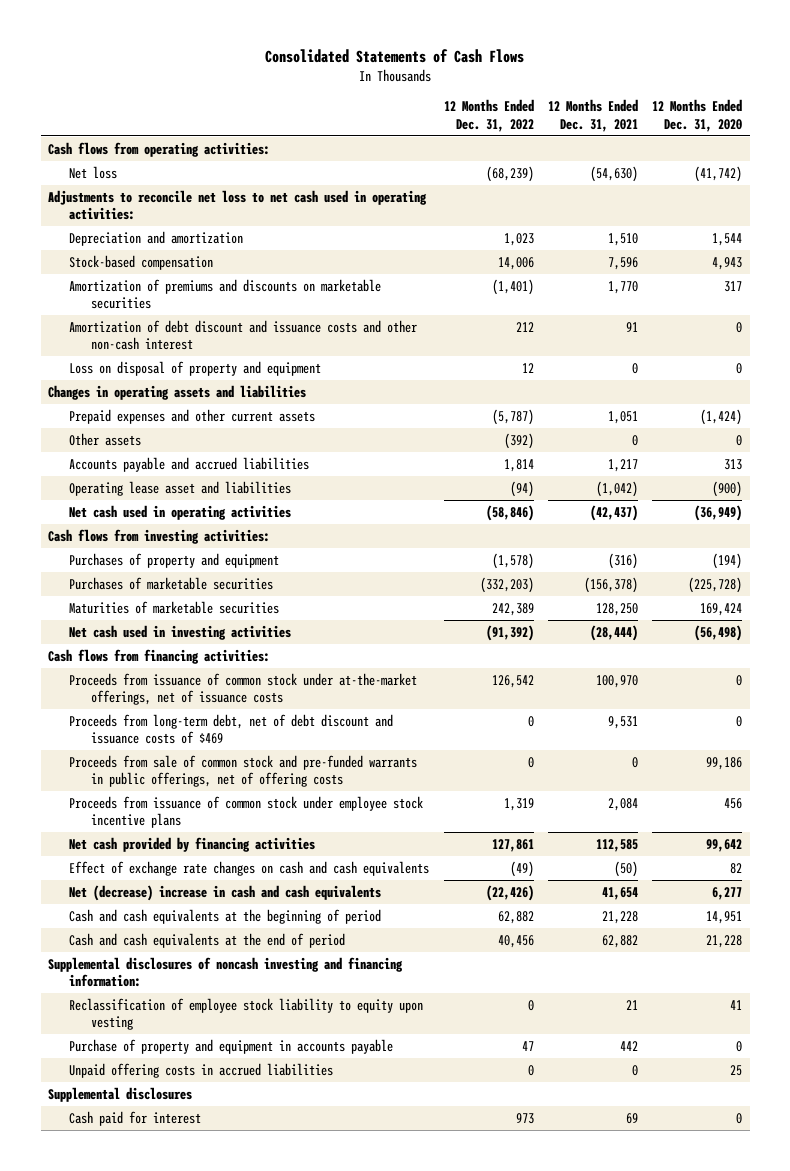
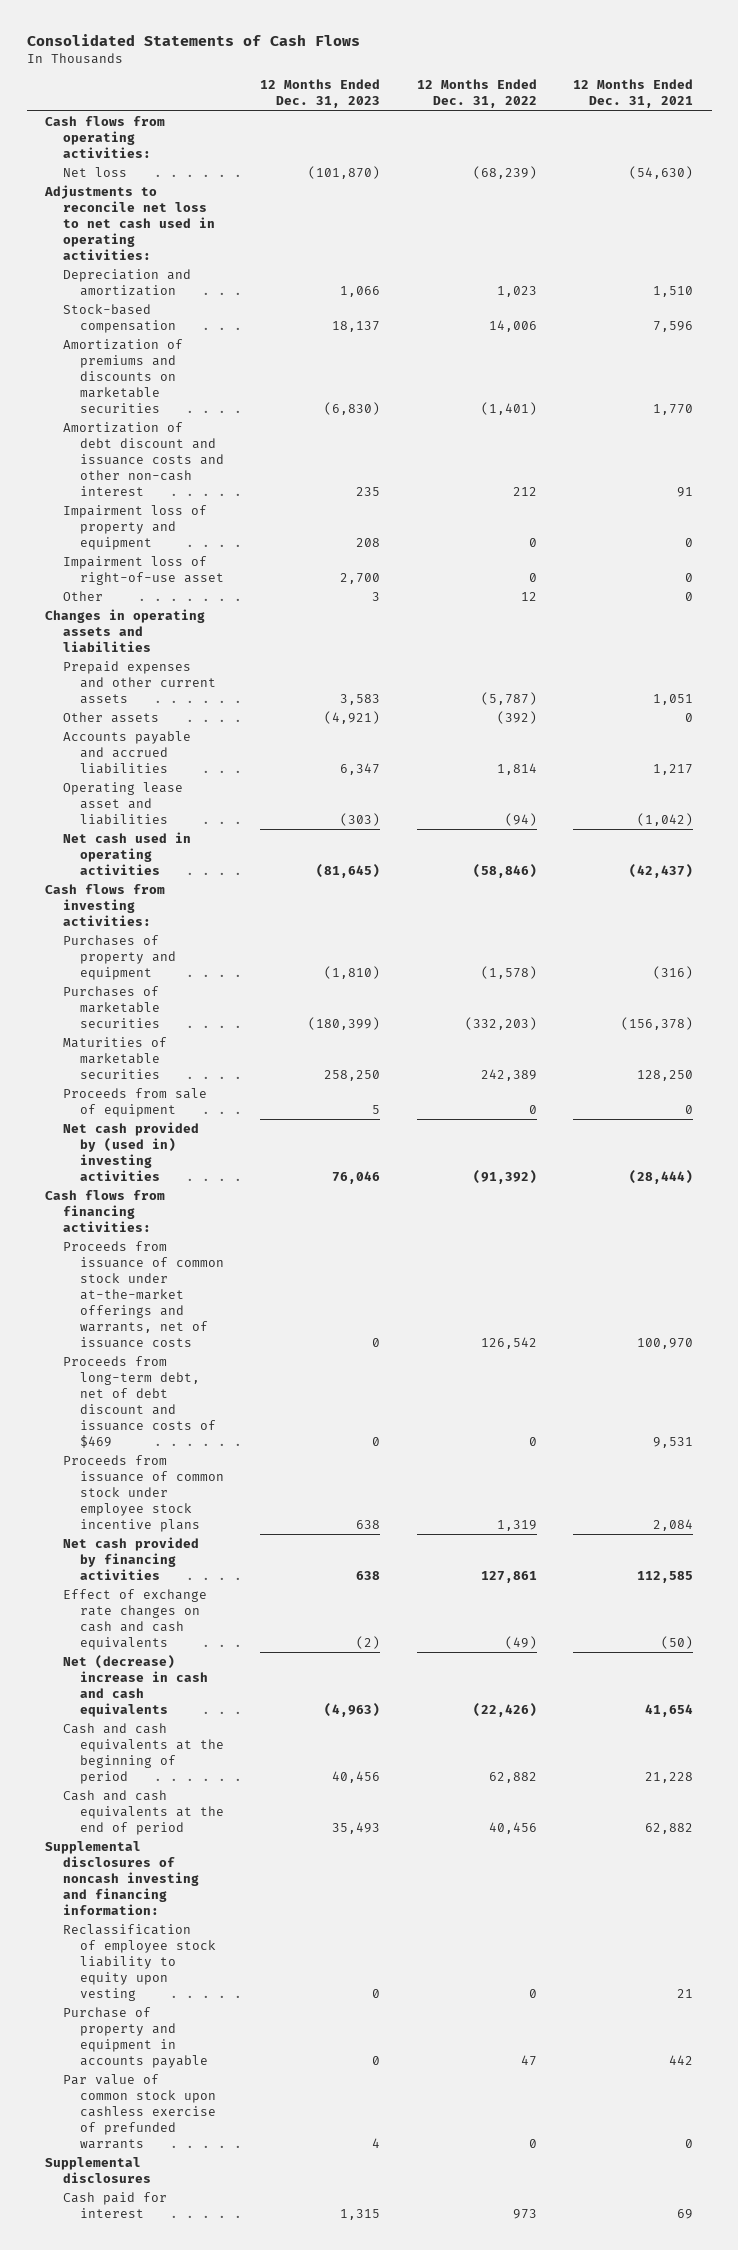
[652,99,743,132] 12 Months Ended Dec. 31, 2020 -> none
none -> [260,79,381,109] 12 Months Ended Dec. 31, 2023
none -> [62,505,207,551] Impairment loss of property and equipment
none -> [62,556,225,586] Impairment loss of right-of-use asset
[69,360,322,376] Loss on disposal of property and equipment -> [62,591,103,602] Other
none -> [62,1088,207,1118] Proceeds from sale of equipment
[69,624,292,640] Net cash used in investing activities -> [62,1122,199,1182] Net cash provided by (used in) investing activities
[69,672,418,706] Proceeds from issuance of common stock under at-the-market offerings, net of issuance costs -> [62,1241,225,1349] Proceeds from issuance of common stock under at-the-market offerings and warrants, net of issuance costs
[69,754,418,788] Proceeds from sale of common stock and pre-funded warrants in public offerings, net of offering costs -> none
[69,1062,334,1078] Unpaid offering costs in accrued liabilities -> none
none -> [62,2074,217,2150] Par value of common stock upon cashless exercise of prefunded warrants

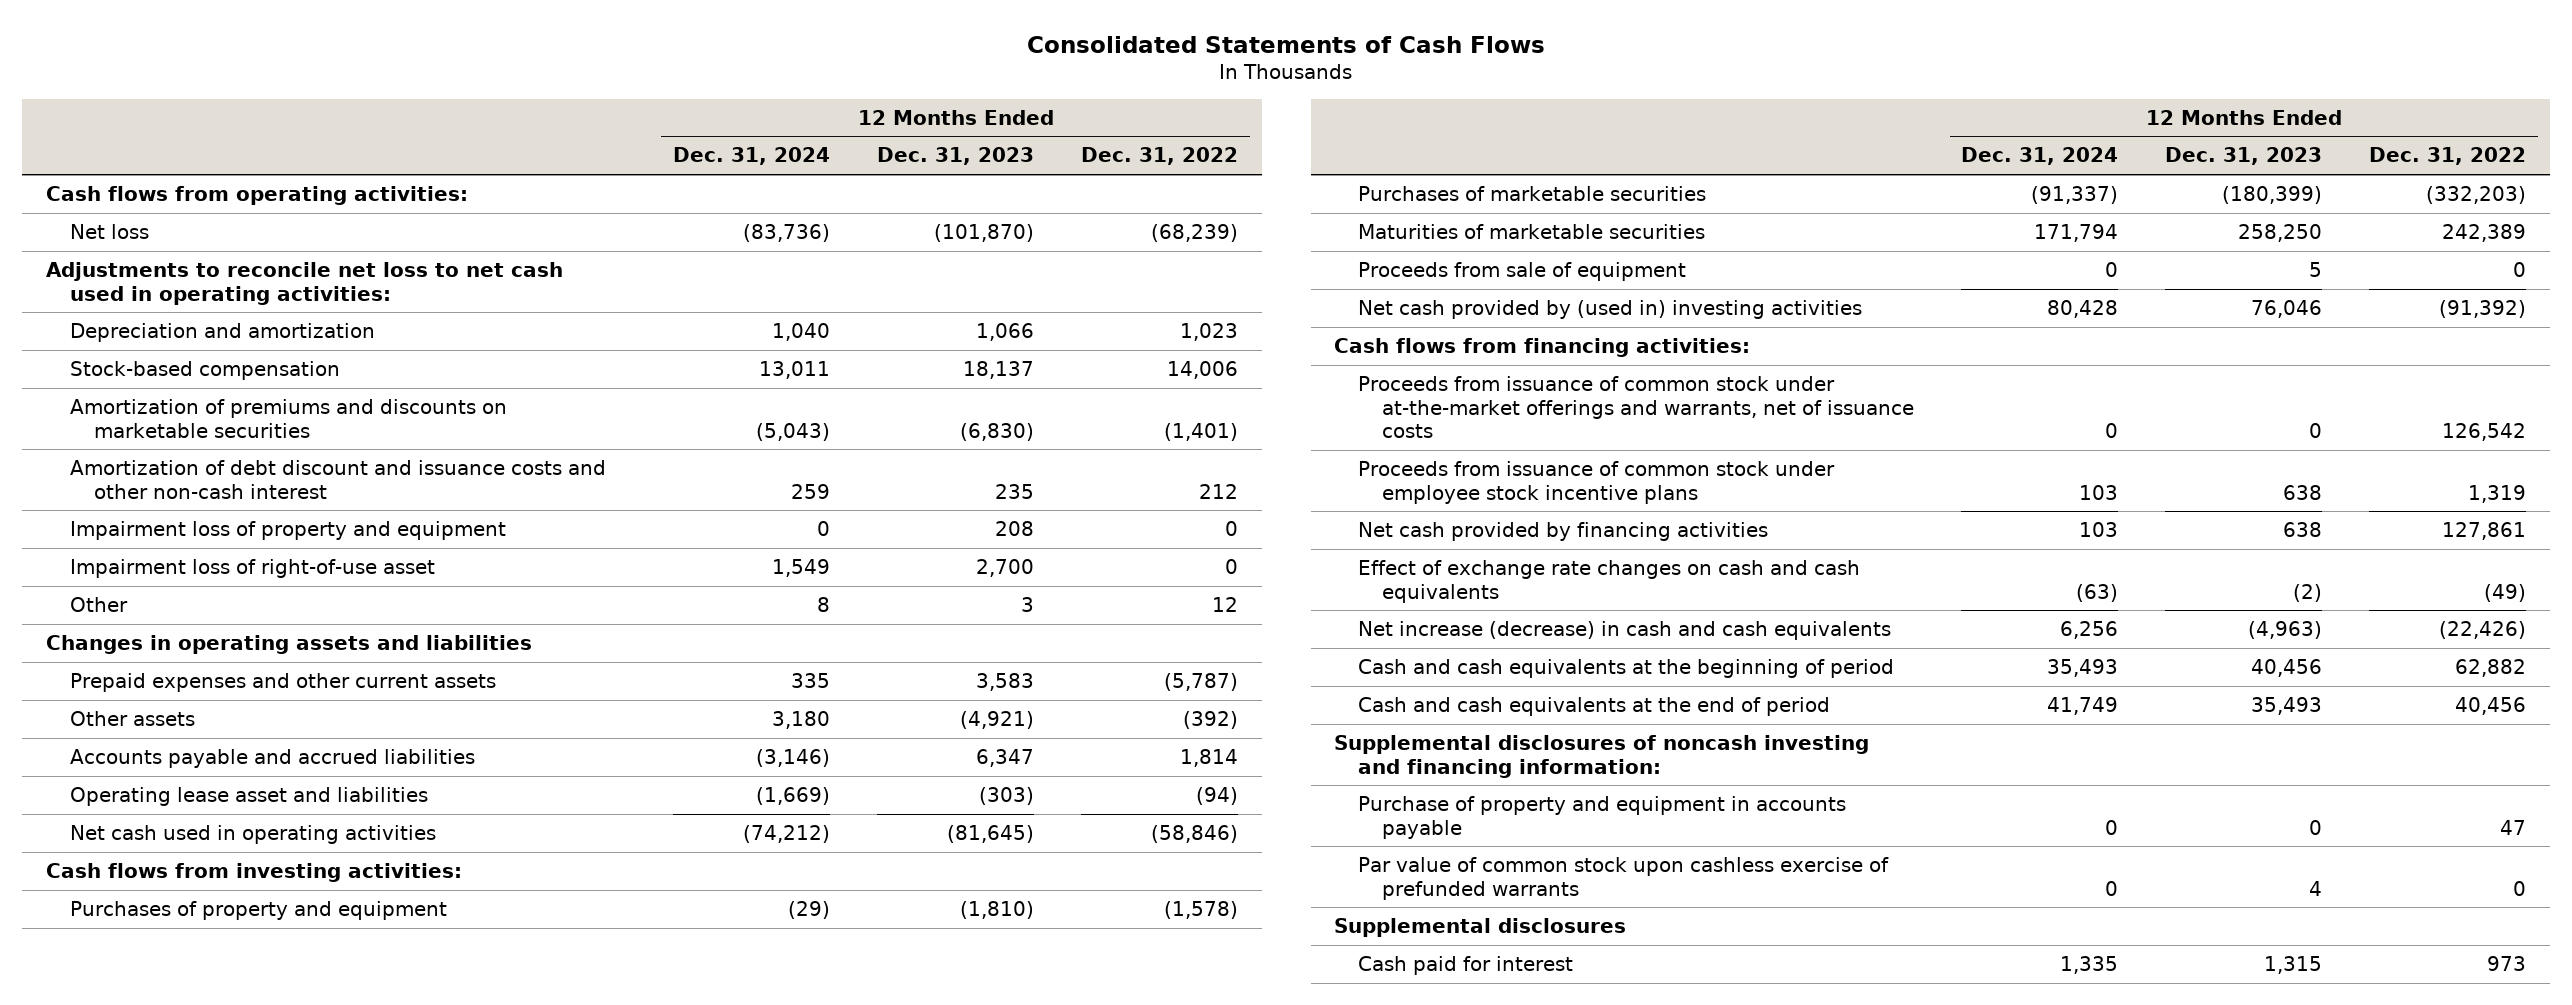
[573,79,694,109] 12 Months Ended Dec. 31, 2021 -> none
none -> [673,147,831,166] Dec. 31, 2024
[62,1356,217,1449] Proceeds from long-term debt, net of debt discount and issuance costs of $469 -> none
[62,1655,209,1718] Net (decrease) increase in cash and cash equivalents -> [1358,620,1892,640] Net increase (decrease) in cash and cash equivalents
[62,1924,217,2002] Reclassification of employee stock liability to equity upon vesting -> none

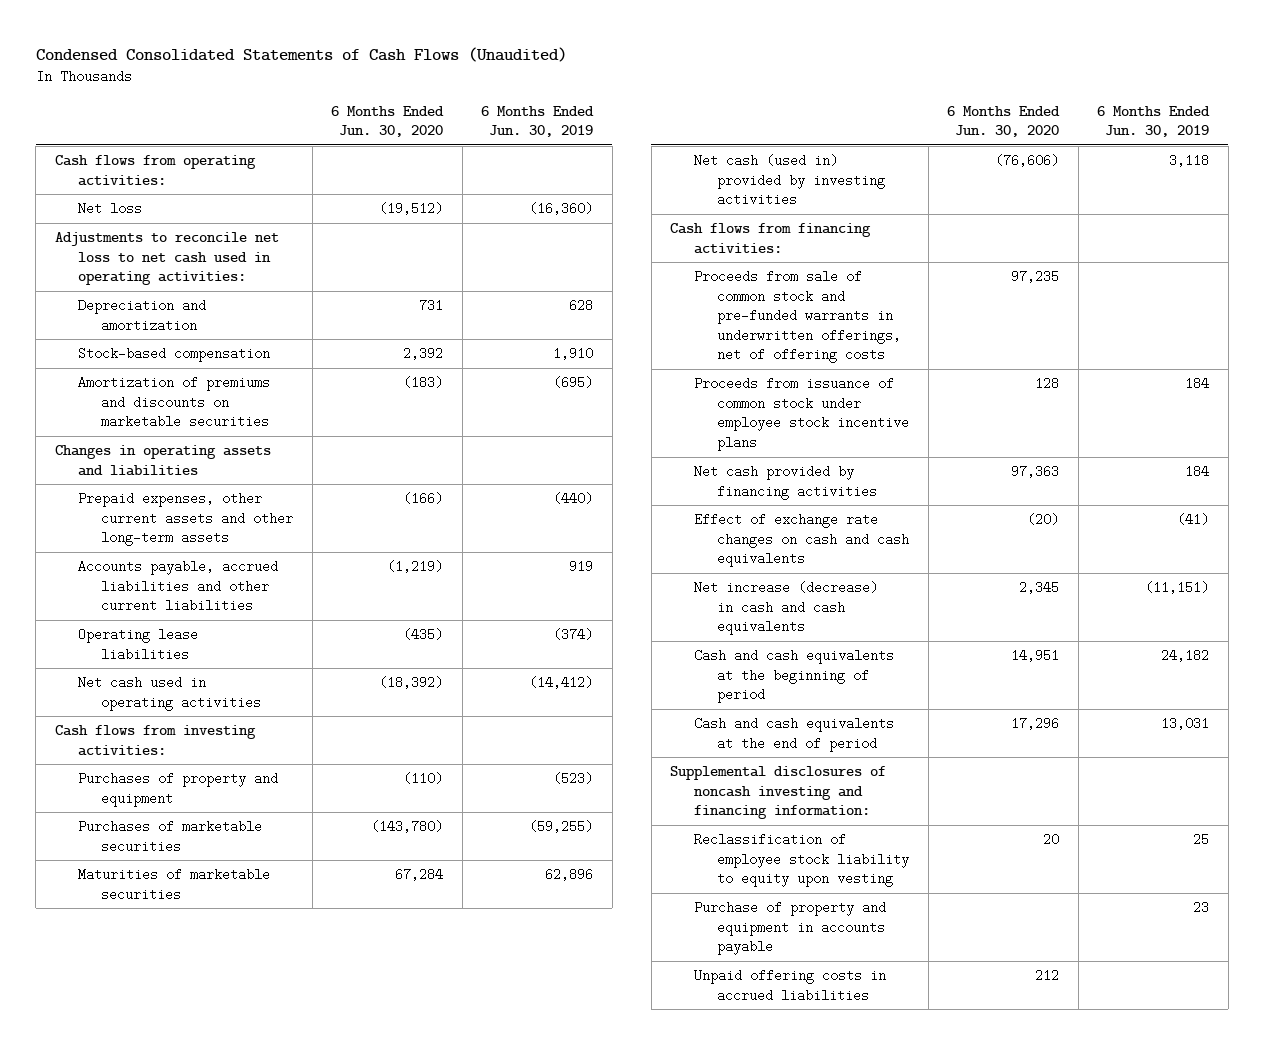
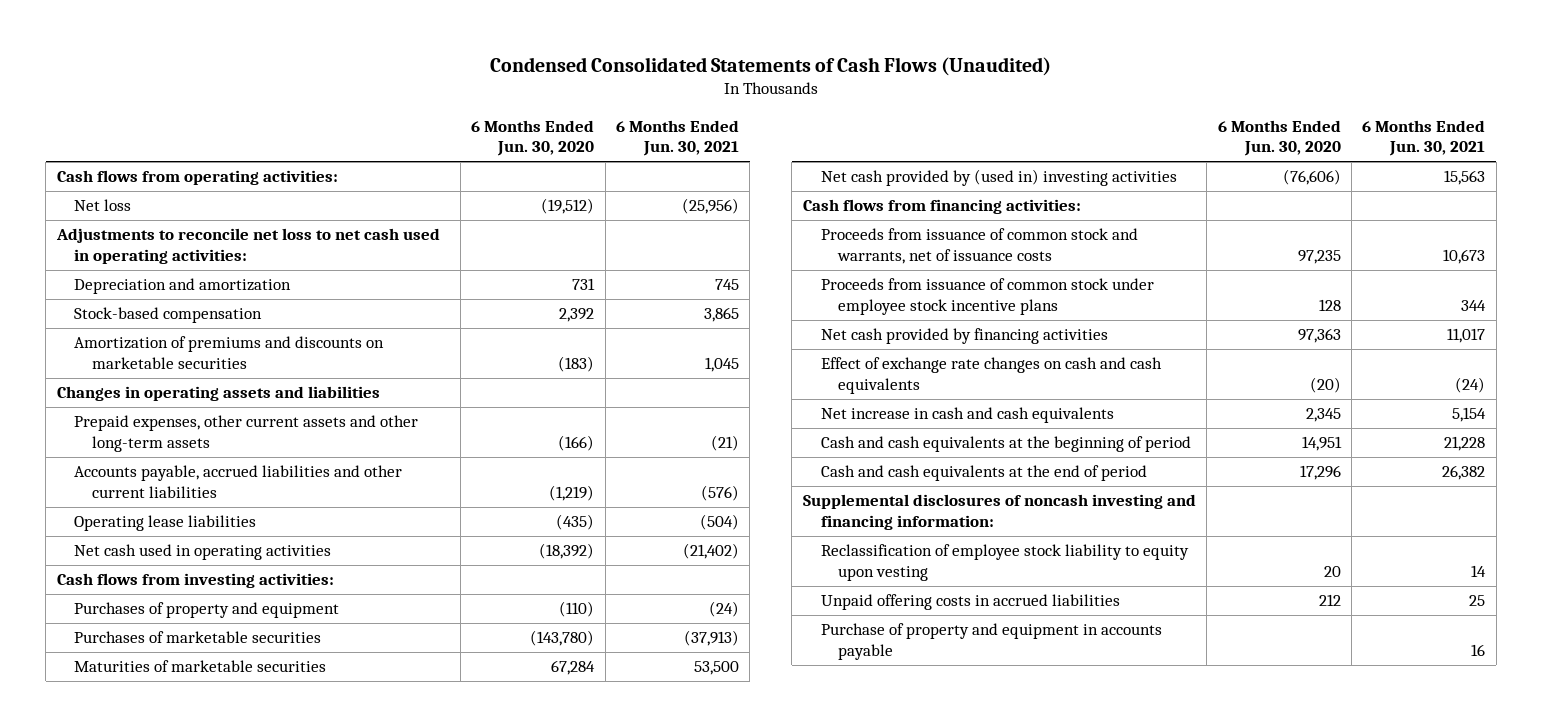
[481,105,595,138] 6 Months Ended Jun. 30, 2019 -> none
none -> [616,119,740,157] 6 Months Ended Jun. 30, 2021
[693,154,885,207] Net cash (used in) provided by investing activities -> [820,169,1177,187] Net cash provided by (used in) investing activities
[693,270,901,364] Proceeds from sale of common stock and pre-funded warrants in underwritten offerings, net of offering costs -> [820,228,1138,265] Proceeds from issuance of common stock and warrants, net of issuance costs
[693,581,878,636] Net increase (decrease) in cash and cash equivalents -> [820,407,1114,424] Net increase in cash and cash equivalents
[693,901,886,956] Purchase of property and equipment in accounts payable -> [820,623,1162,661] Purchase of property and equipment in accounts payable

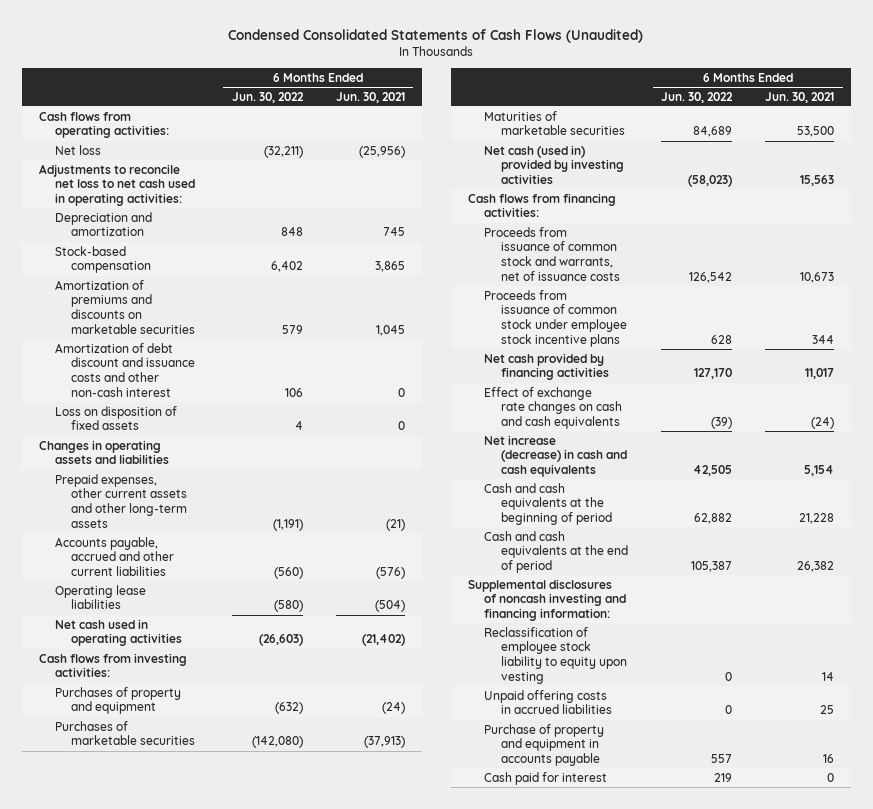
[471,119,595,157] 6 Months Ended Jun. 30, 2020 -> none
none -> [231,91,304,103] Jun. 30, 2022
none -> [54,342,196,398] Amortization of debt discount and issuance costs and other non-cash interest
none -> [54,405,177,431] Loss on disposition of fixed assets
[74,465,403,499] Accounts payable, accrued liabilities and other current liabilities -> [54,536,175,577] Accounts payable, accrued and other current liabilities
[820,169,1177,187] Net cash provided by (used in) investing activities -> [484,144,624,185] Net cash (used in) provided by investing activities
[820,407,1114,424] Net increase in cash and cash equivalents -> [484,434,627,478] Net increase (decrease) in cash and cash equivalents
none -> [484,771,608,785] Cash paid for interest

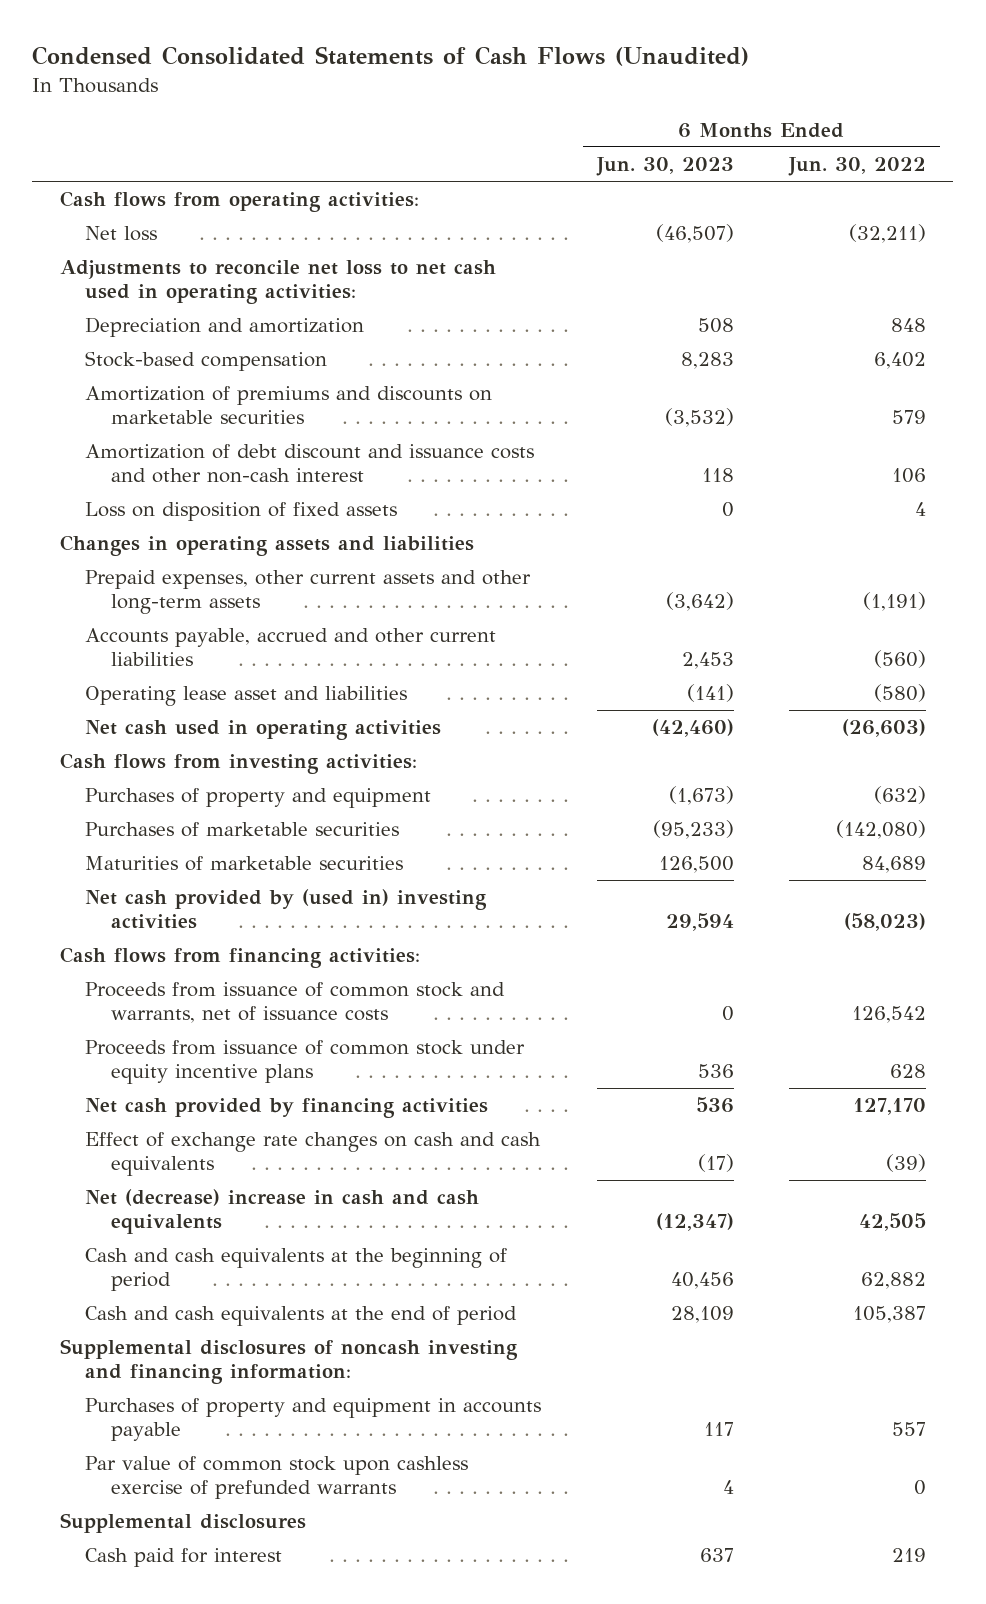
[335,91,405,103] Jun. 30, 2021 -> none
none -> [595,157,734,177] Jun. 30, 2023
[54,584,146,610] Operating lease liabilities -> [85,686,408,707] Operating lease asset and liabilities
[484,144,624,185] Net cash (used in) provided by investing activities -> [85,889,488,930] Net cash provided by (used in) investing activities
[484,289,627,348] Proceeds from issuance of common stock under employee stock incentive plans -> [85,1040,526,1085] Proceeds from issuance of common stock under equity incentive plans
[484,434,627,478] Net increase (decrease) in cash and cash equivalents -> [85,1189,480,1235] Net (decrease) increase in cash and cash equivalents
[484,626,627,685] Reclassification of employee stock liability to equity upon vesting -> none
[484,689,612,715] Unpaid offering costs in accrued liabilities -> none
[484,723,605,767] Purchase of property and equipment in accounts payable -> [85,1398,542,1442] Purchases of property and equipment in accounts payable
none -> [85,1456,469,1500] Par value of common stock upon cashless exercise of prefunded warrants
none -> [59,1513,306,1534] Supplemental disclosures

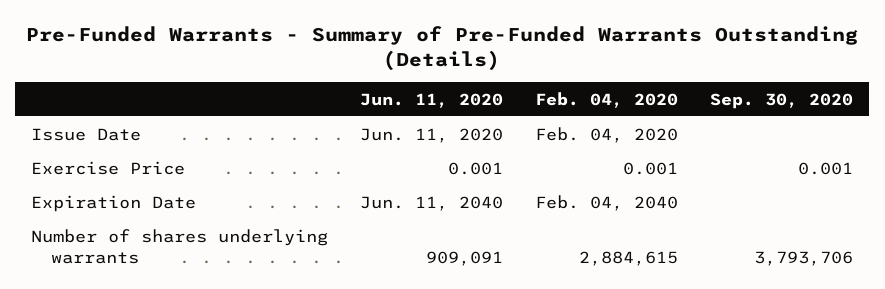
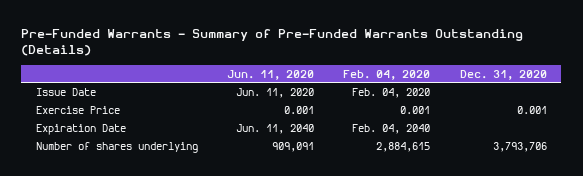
[710,92,854,109] Sep. 30, 2020 -> none
none -> [459,69,547,80] Dec. 31, 2020
[31,228,329,264] Number of shares underlying warrants -> [35,141,198,153] Number of shares underlying

